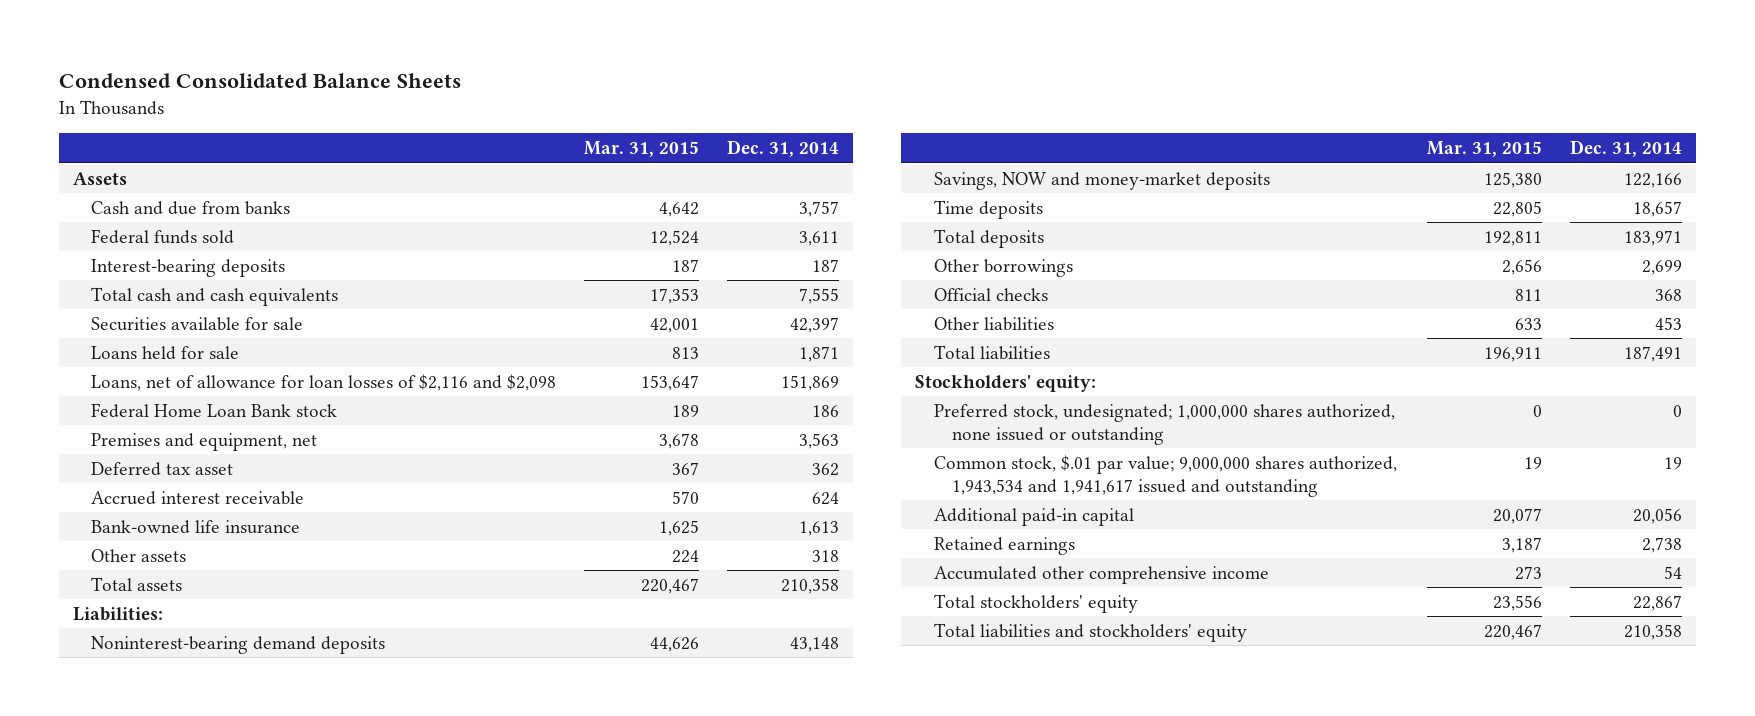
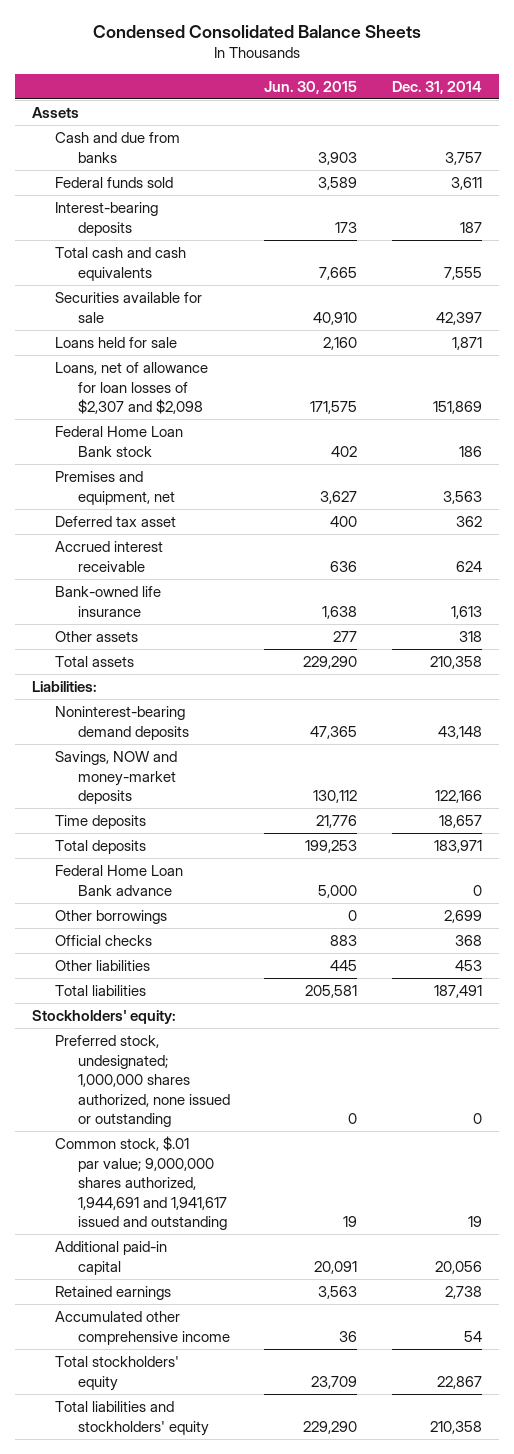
[584,141,700,158] Mar. 31, 2015 -> none
none -> [264,80,358,94] Jun. 30, 2015
[90,373,556,391] Loans, net of allowance for loan losses of $2,116 and $2,098 -> [54,362,208,415] Loans, net of allowance for loan losses of $2,307 and $2,098
none -> [54,865,183,896] Federal Home Loan Bank advance
[933,454,1397,497] Common stock, $.01 par value; 9,000,000 shares authorized, 1,943,534 and 1,941,617 issued and outstanding -> [54,1136,227,1231] Common stock, $.01 par value; 9,000,000 shares authorized, 1,944,691 and 1,941,617 issued and outstanding

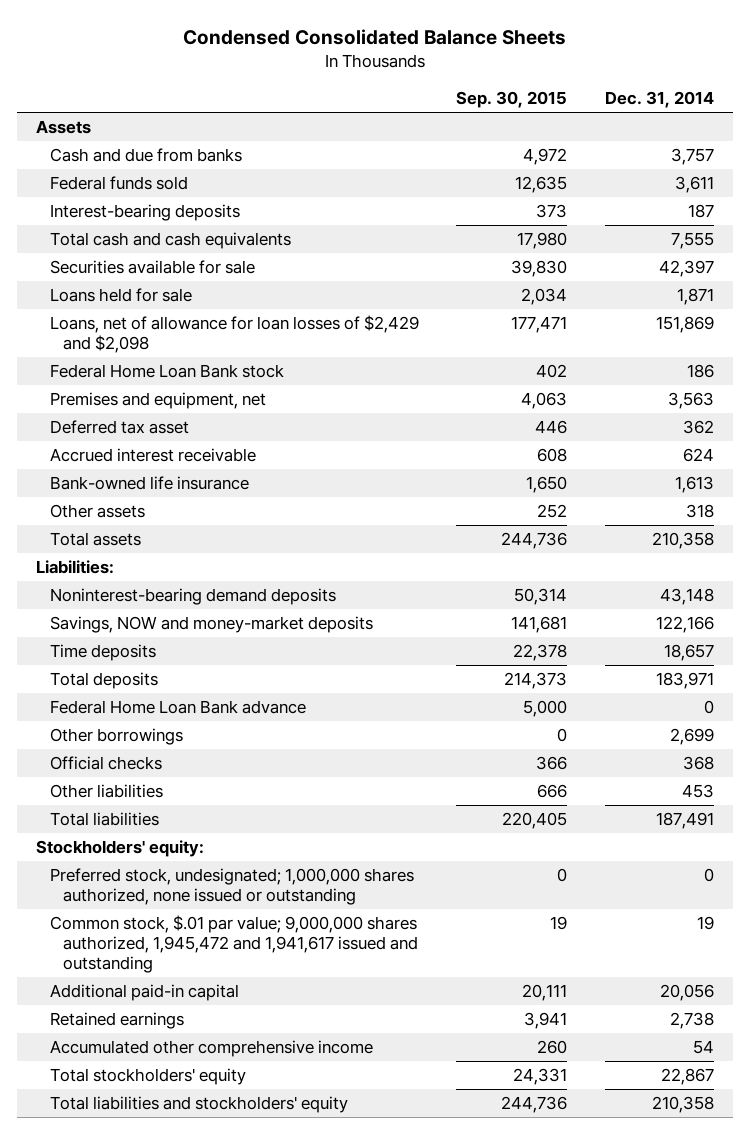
[264,80,358,94] Jun. 30, 2015 -> none
none -> [456,91,568,109] Sep. 30, 2015
[54,362,208,415] Loans, net of allowance for loan losses of $2,307 and $2,098 -> [49,315,419,353] Loans, net of allowance for loan losses of $2,429 and $2,098
[54,1136,227,1231] Common stock, $.01 par value; 9,000,000 shares authorized, 1,944,691 and 1,941,617 issued and outstanding -> [49,915,419,973] Common stock, $.01 par value; 9,000,000 shares authorized, 1,945,472 and 1,941,617 issued and outstanding

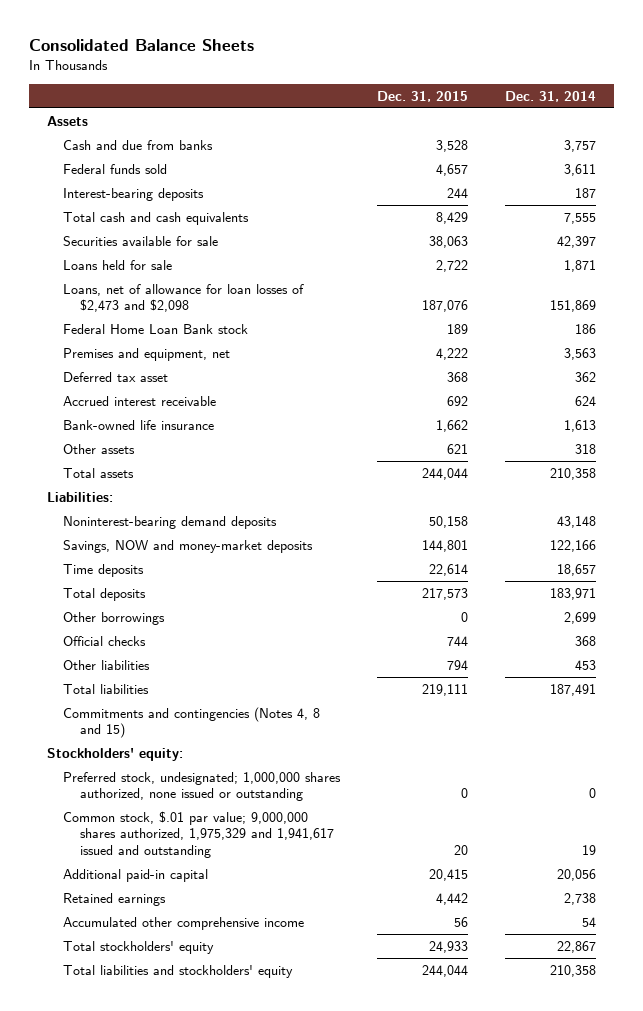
[183,28,567,45] Condensed Consolidated Balance Sheets -> [28,38,254,51] Consolidated Balance Sheets
[456,91,568,109] Sep. 30, 2015 -> none
none -> [377,91,469,103] Dec. 31, 2015
[49,315,419,353] Loans, net of allowance for loan losses of $2,429 and $2,098 -> [63,283,305,313] Loans, net of allowance for loan losses of $2,473 and $2,098
[49,700,306,715] Federal Home Loan Bank advance -> none
none -> [63,706,321,739] Commitments and contingencies (Notes 4, 8 and 15)
[49,915,419,973] Common stock, $.01 par value; 9,000,000 shares authorized, 1,945,472 and 1,941,617 issued and outstanding -> [63,810,334,859] Common stock, $.01 par value; 9,000,000 shares authorized, 1,975,329 and 1,941,617 issued and outstanding

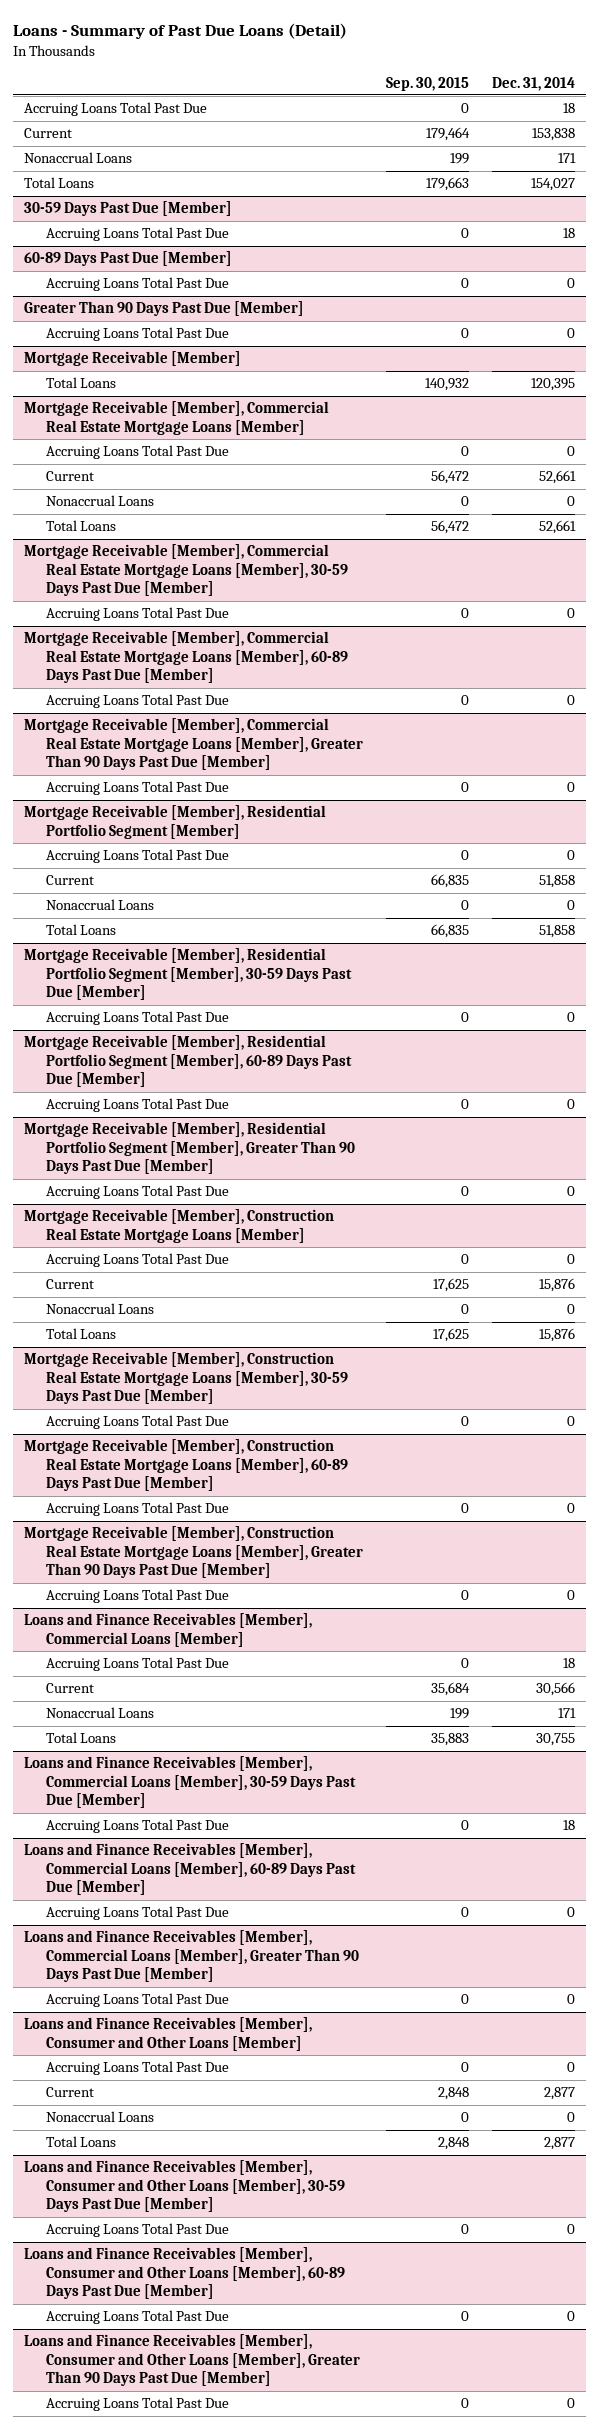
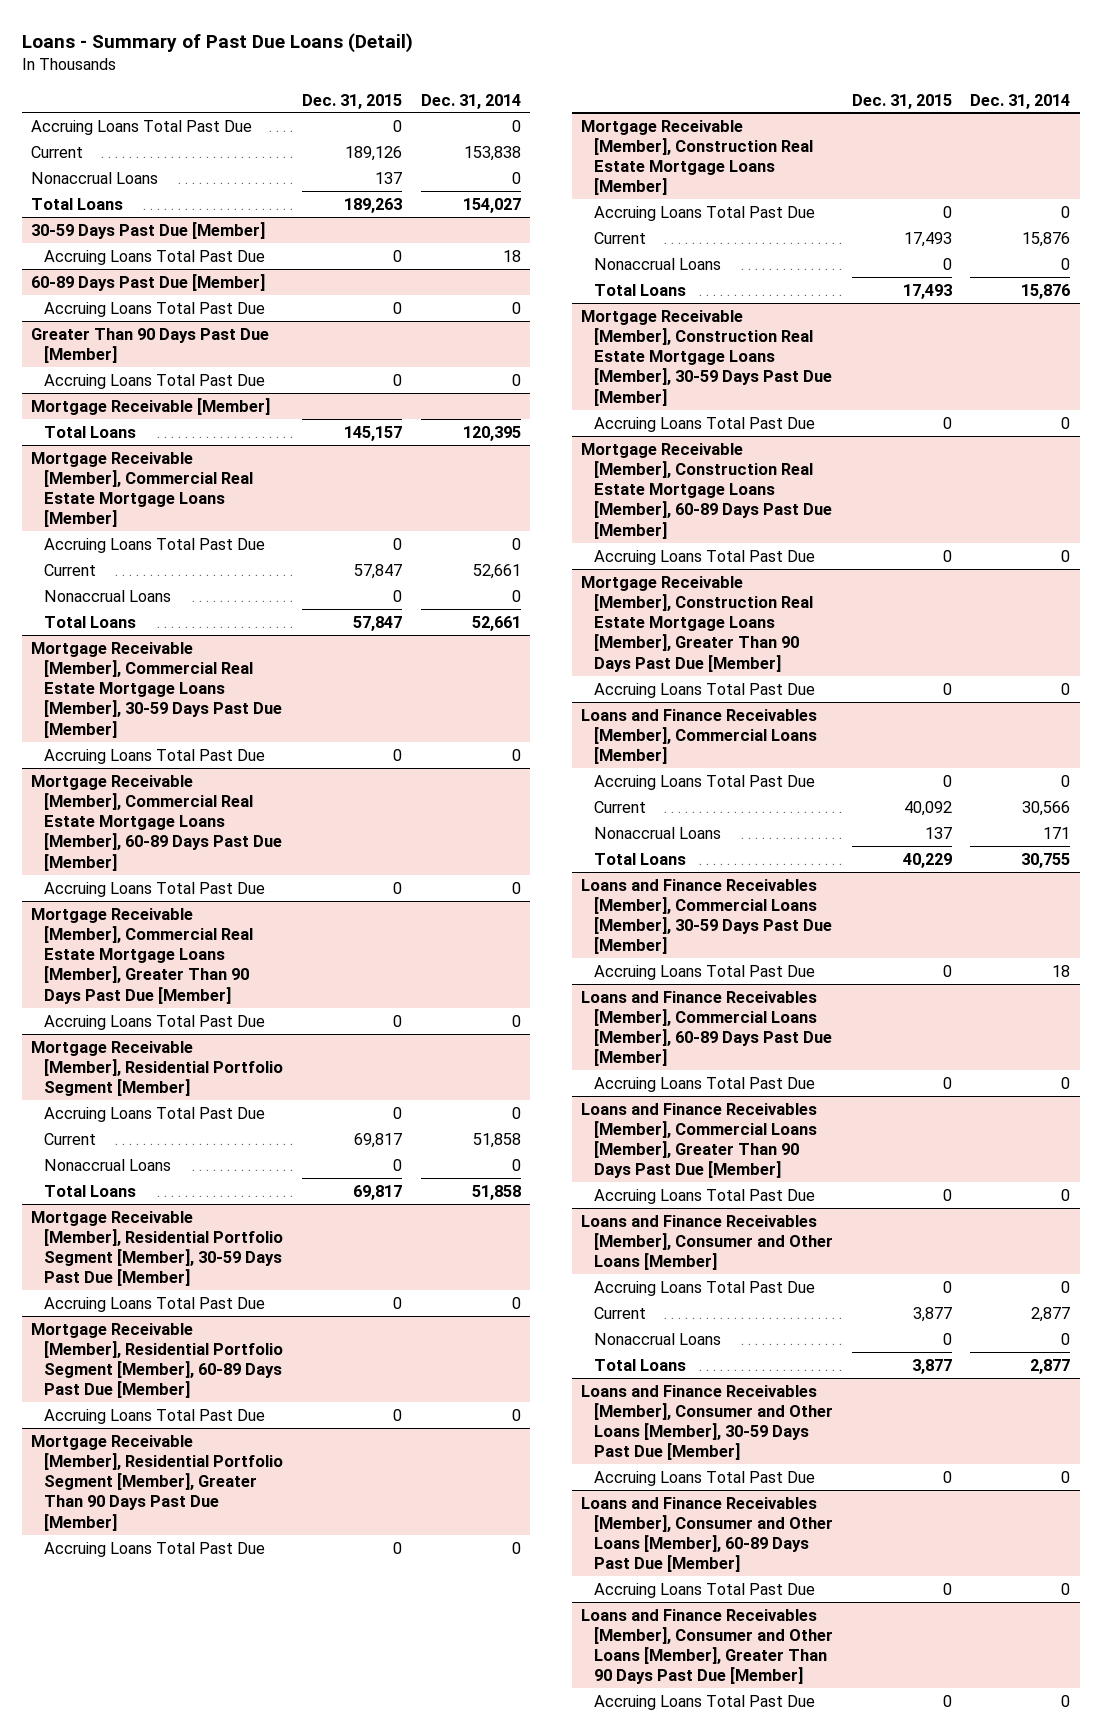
[385,76,469,91] Sep. 30, 2015 -> none
none -> [301,93,402,109] Dec. 31, 2015
[562,103,575,114] 18 -> [511,119,521,132] 0
[557,153,576,164] 171 -> [511,171,521,184] 0
[562,1658,575,1669] 18 -> [1061,774,1071,787] 0

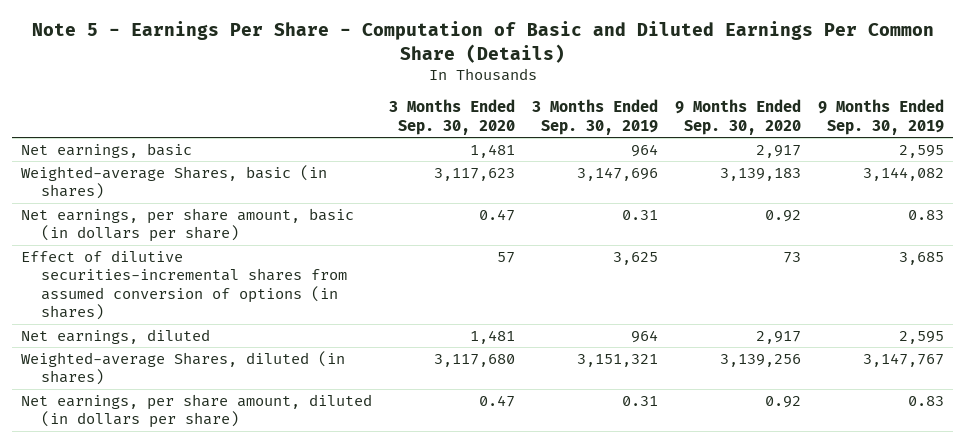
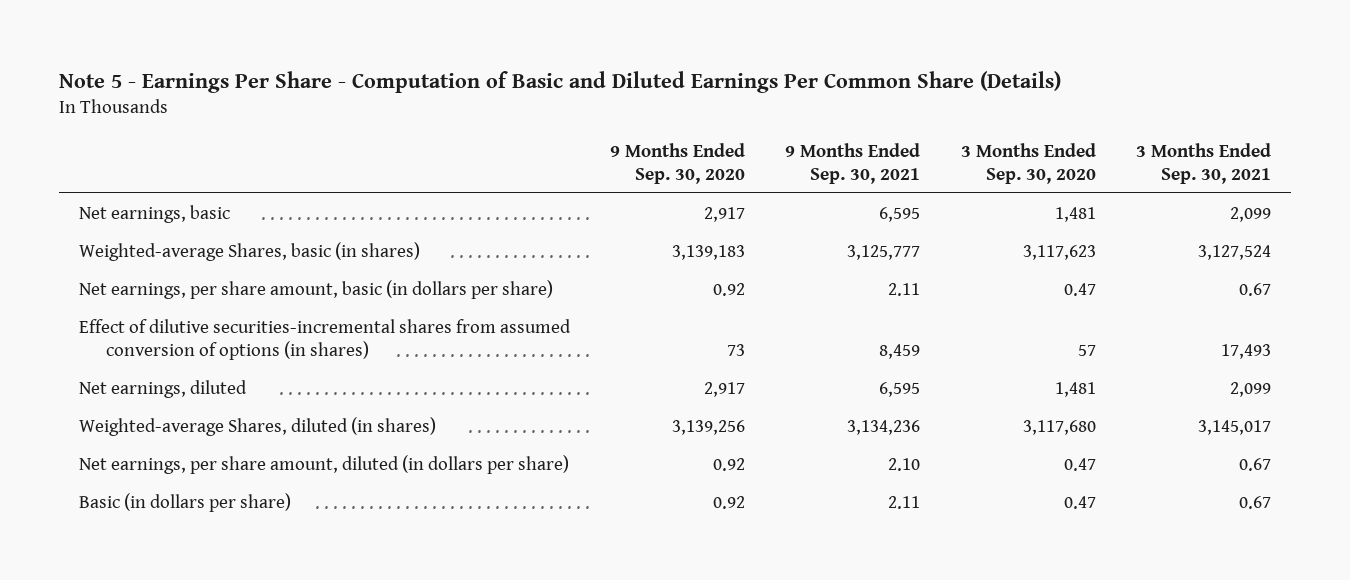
[532,99,659,135] 3 Months Ended Sep. 30, 2019 -> none
[818,99,945,135] 9 Months Ended Sep. 30, 2019 -> none
none -> [785,142,921,184] 9 Months Ended Sep. 30, 2021
none -> [1135,142,1271,184] 3 Months Ended Sep. 30, 2021
none -> [79,492,292,512] Basic (in dollars per share)

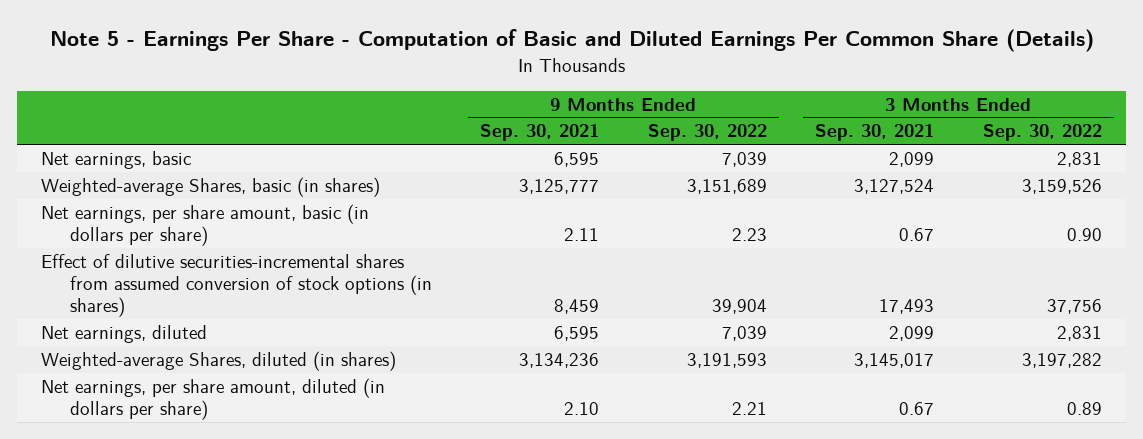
[610,142,746,184] 9 Months Ended Sep. 30, 2020 -> none
[960,142,1096,184] 3 Months Ended Sep. 30, 2020 -> none
none -> [647,124,767,142] Sep. 30, 2022
none -> [982,124,1102,142] Sep. 30, 2022
[79,318,572,360] Effect of dilutive securities-incremental shares from assumed conversion of options (in shares) -> [41,254,432,318] Effect of dilutive securities-incremental shares from assumed conversion of stock options (in shares)
[79,492,292,512] Basic (in dollars per share) -> none

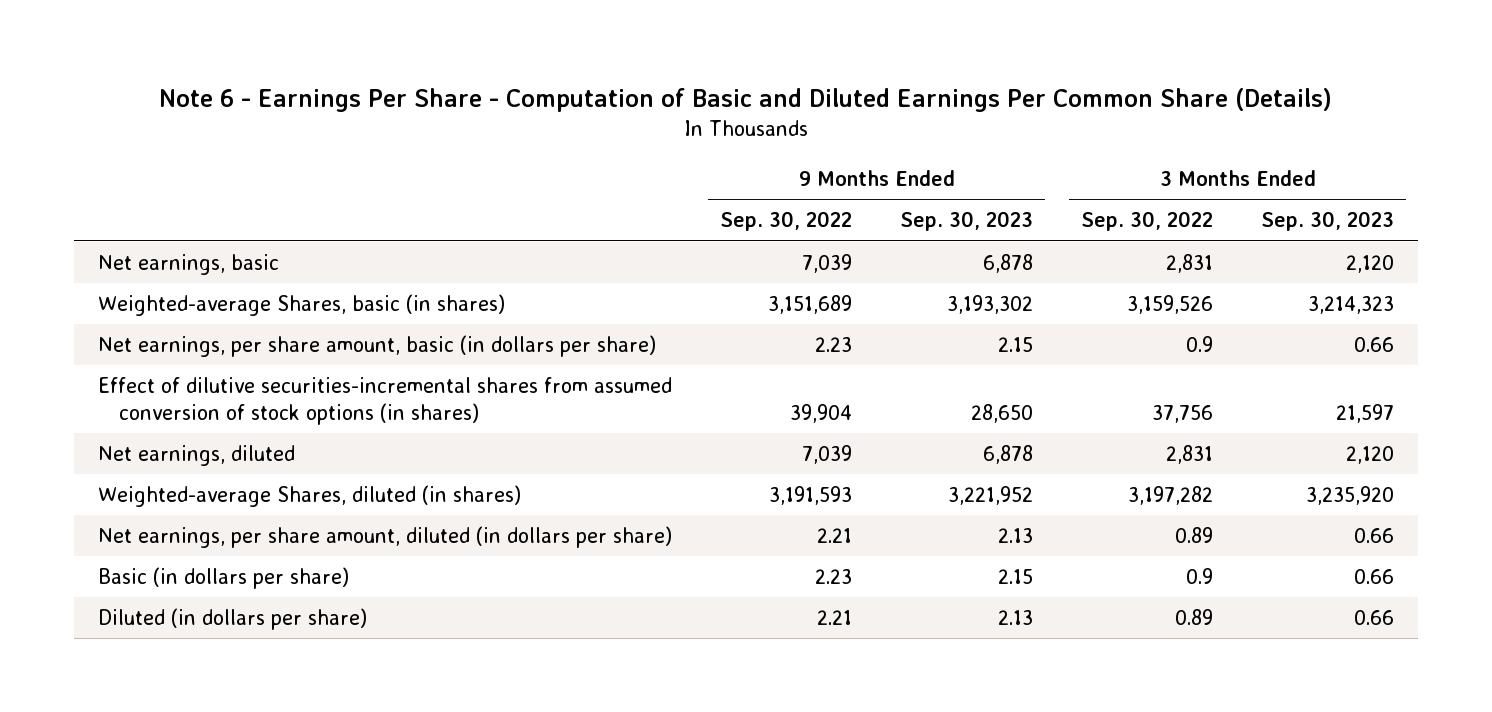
[49,29,1094,53] Note 5 - Earnings Per Share - Computation of Basic and Diluted Earnings Per Common Share (Details) -> [159,88,1333,113] Note 6 - Earnings Per Share - Computation of Basic and Diluted Earnings Per Common Share (Details)
[480,124,600,142] Sep. 30, 2021 -> none
[815,124,935,142] Sep. 30, 2021 -> none
none -> [900,211,1034,232] Sep. 30, 2023
none -> [1261,211,1395,232] Sep. 30, 2023
[1066,228,1102,242] 0.90 -> [1186,336,1214,353] 0.9
none -> [98,567,350,590] Basic (in dollars per share)
none -> [98,608,368,631] Diluted (in dollars per share)

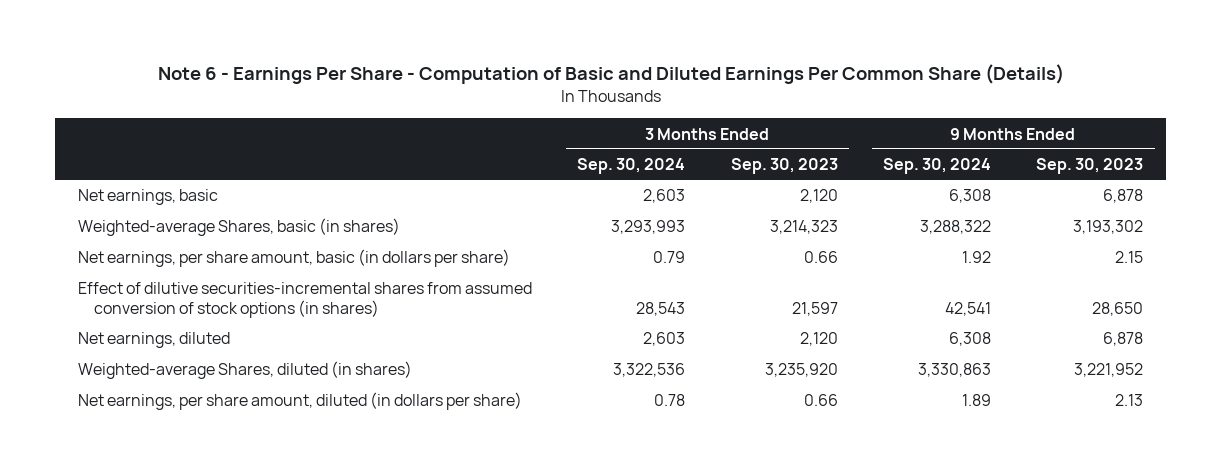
[720,211,853,232] Sep. 30, 2022 -> none
[1081,211,1214,232] Sep. 30, 2022 -> none
none -> [577,158,686,175] Sep. 30, 2024
none -> [882,158,991,175] Sep. 30, 2024
[98,567,350,590] Basic (in dollars per share) -> none
[98,608,368,631] Diluted (in dollars per share) -> none

